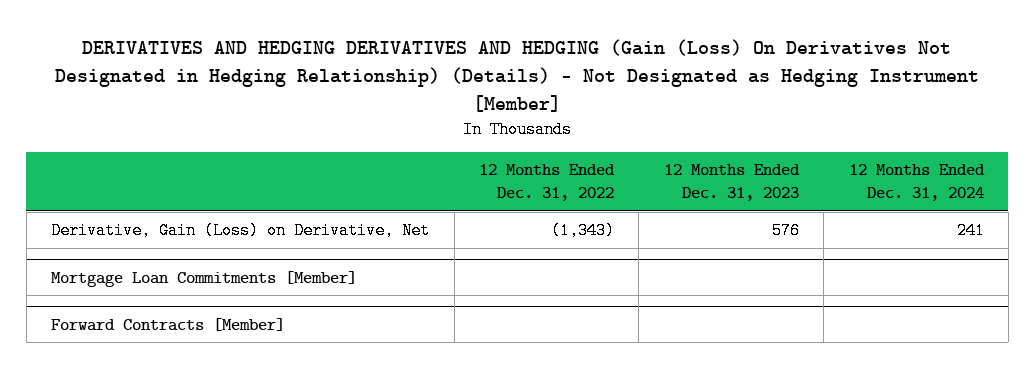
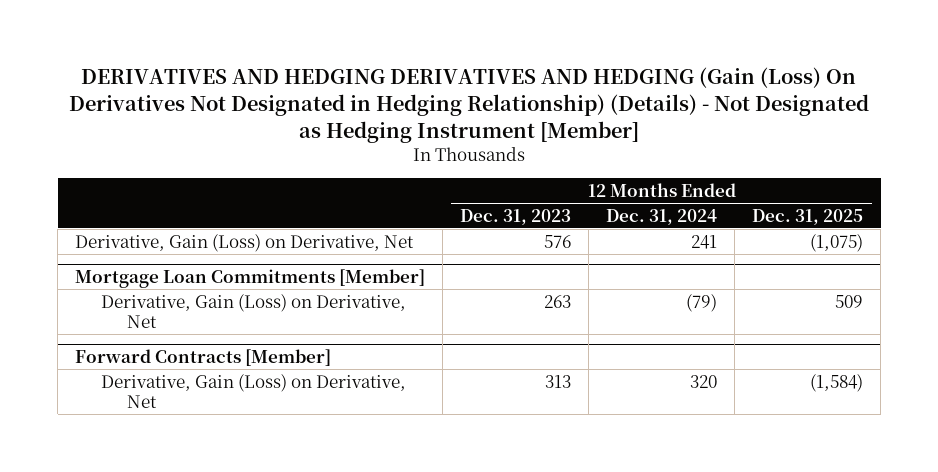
[478,164,615,202] 12 Months Ended Dec. 31, 2022 -> none
none -> [752,208,864,225] Dec. 31, 2025
none -> [101,293,407,329] Derivative, Gain (Loss) on Derivative, Net
none -> [101,373,407,409] Derivative, Gain (Loss) on Derivative, Net

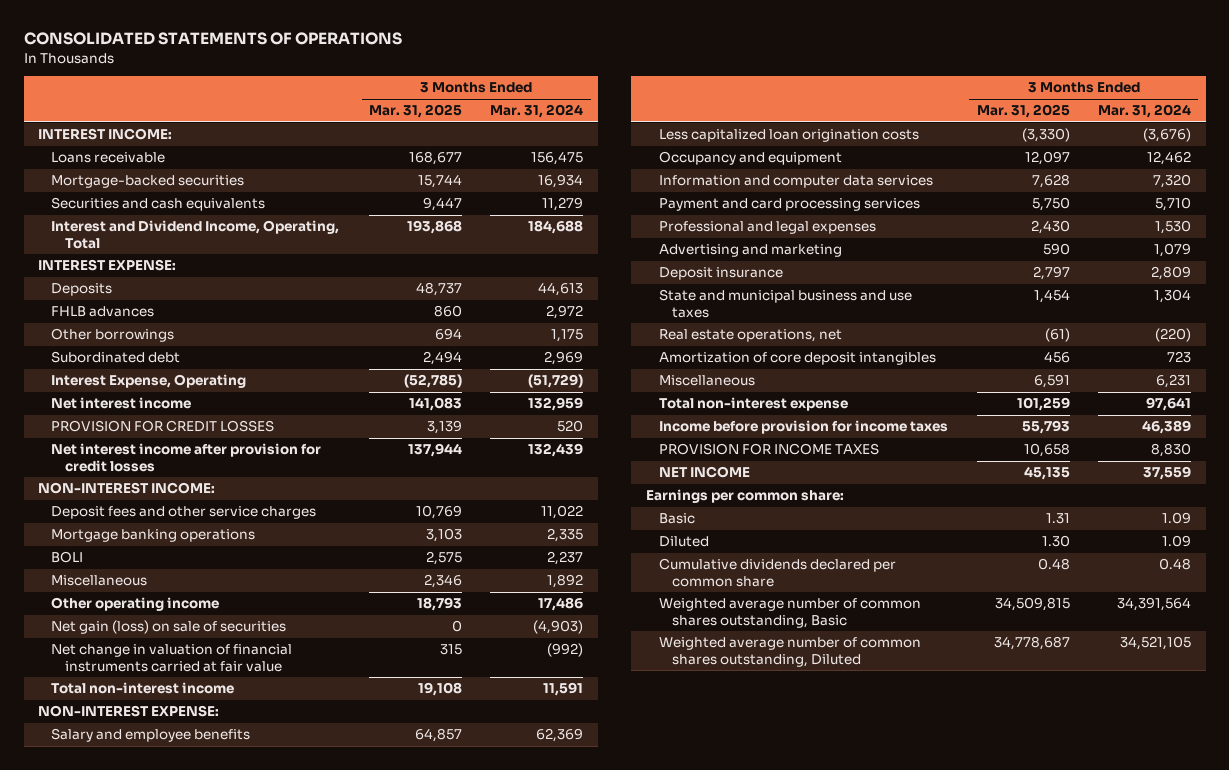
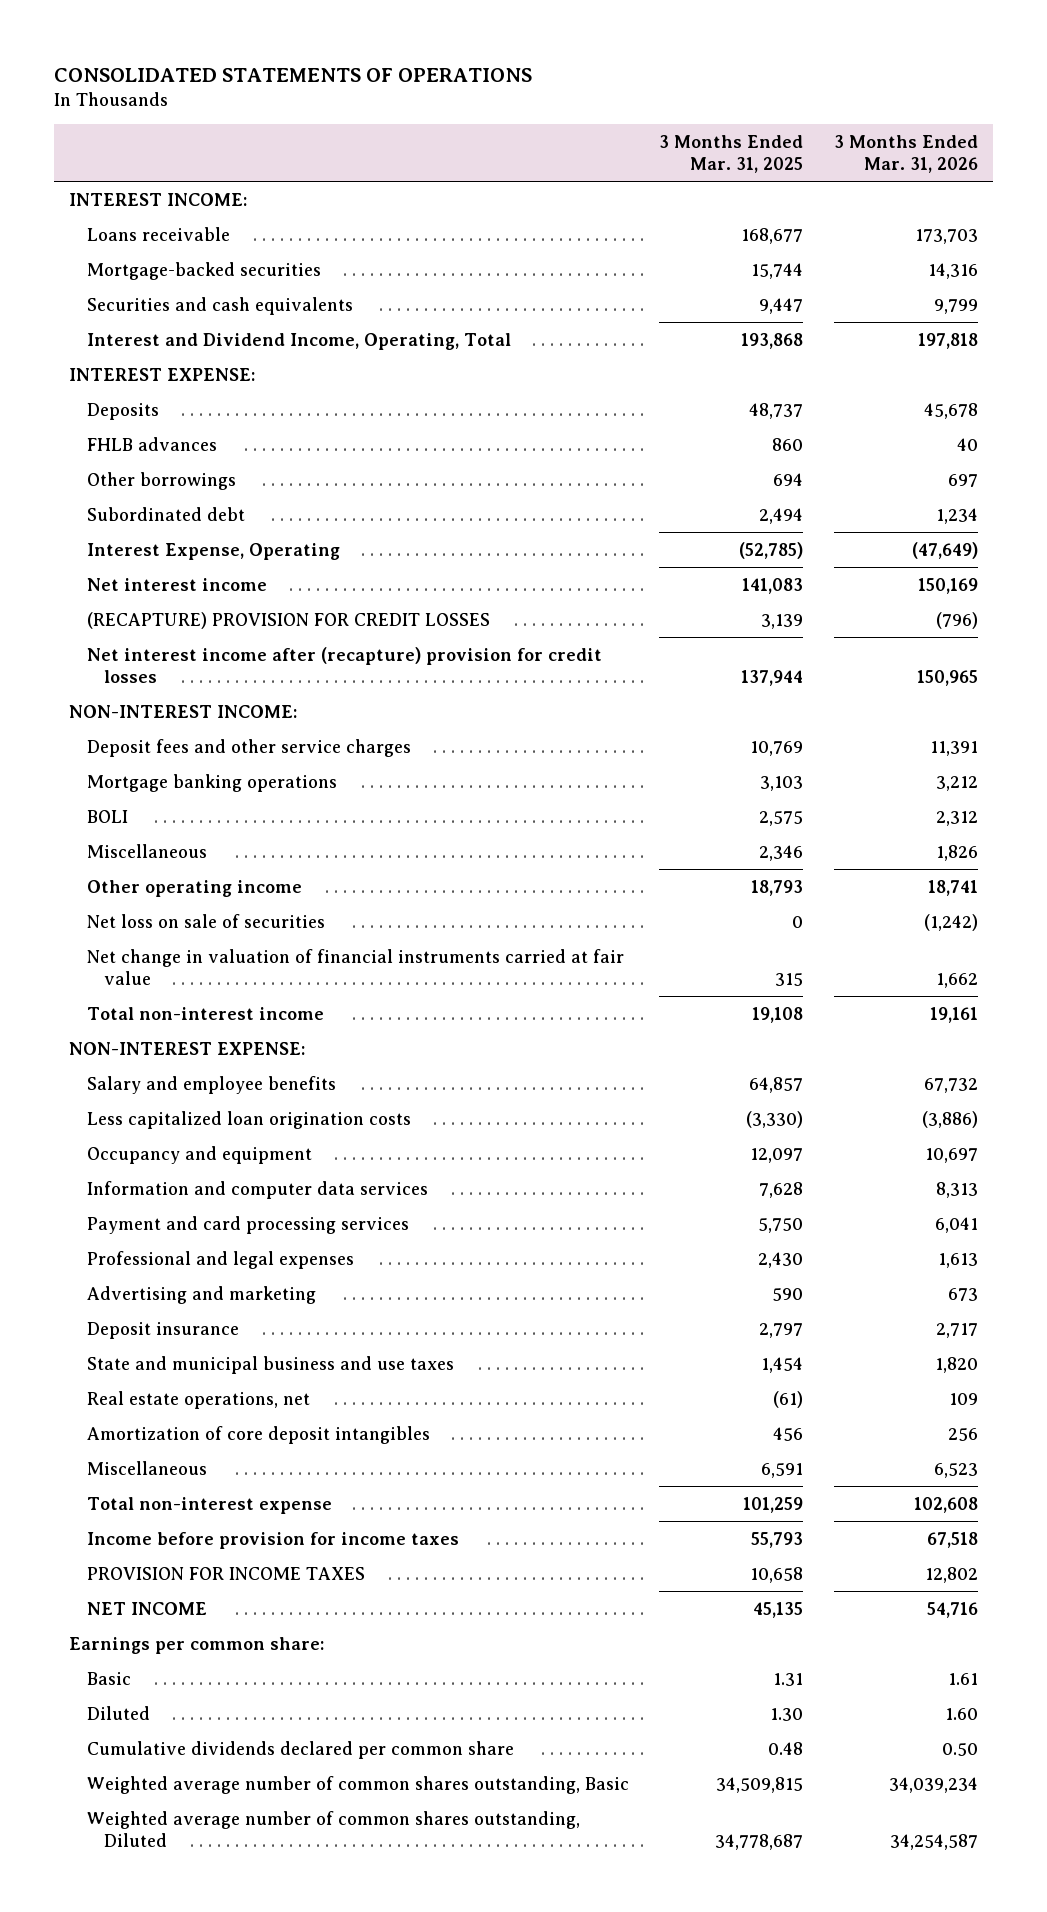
[490,104,584,119] Mar. 31, 2024 -> none
none -> [833,134,978,173] 3 Months Ended Mar. 31, 2026
[51,420,275,433] PROVISION FOR CREDIT LOSSES -> [86,611,490,629] (RECAPTURE) PROVISION FOR CREDIT LOSSES
[51,443,322,472] Net interest income after provision for credit losses -> [86,646,602,683] Net interest income after (recapture) provision for credit losses
[51,620,287,635] Net gain (loss) on sale of securities -> [86,913,325,928] Net loss on sale of securities

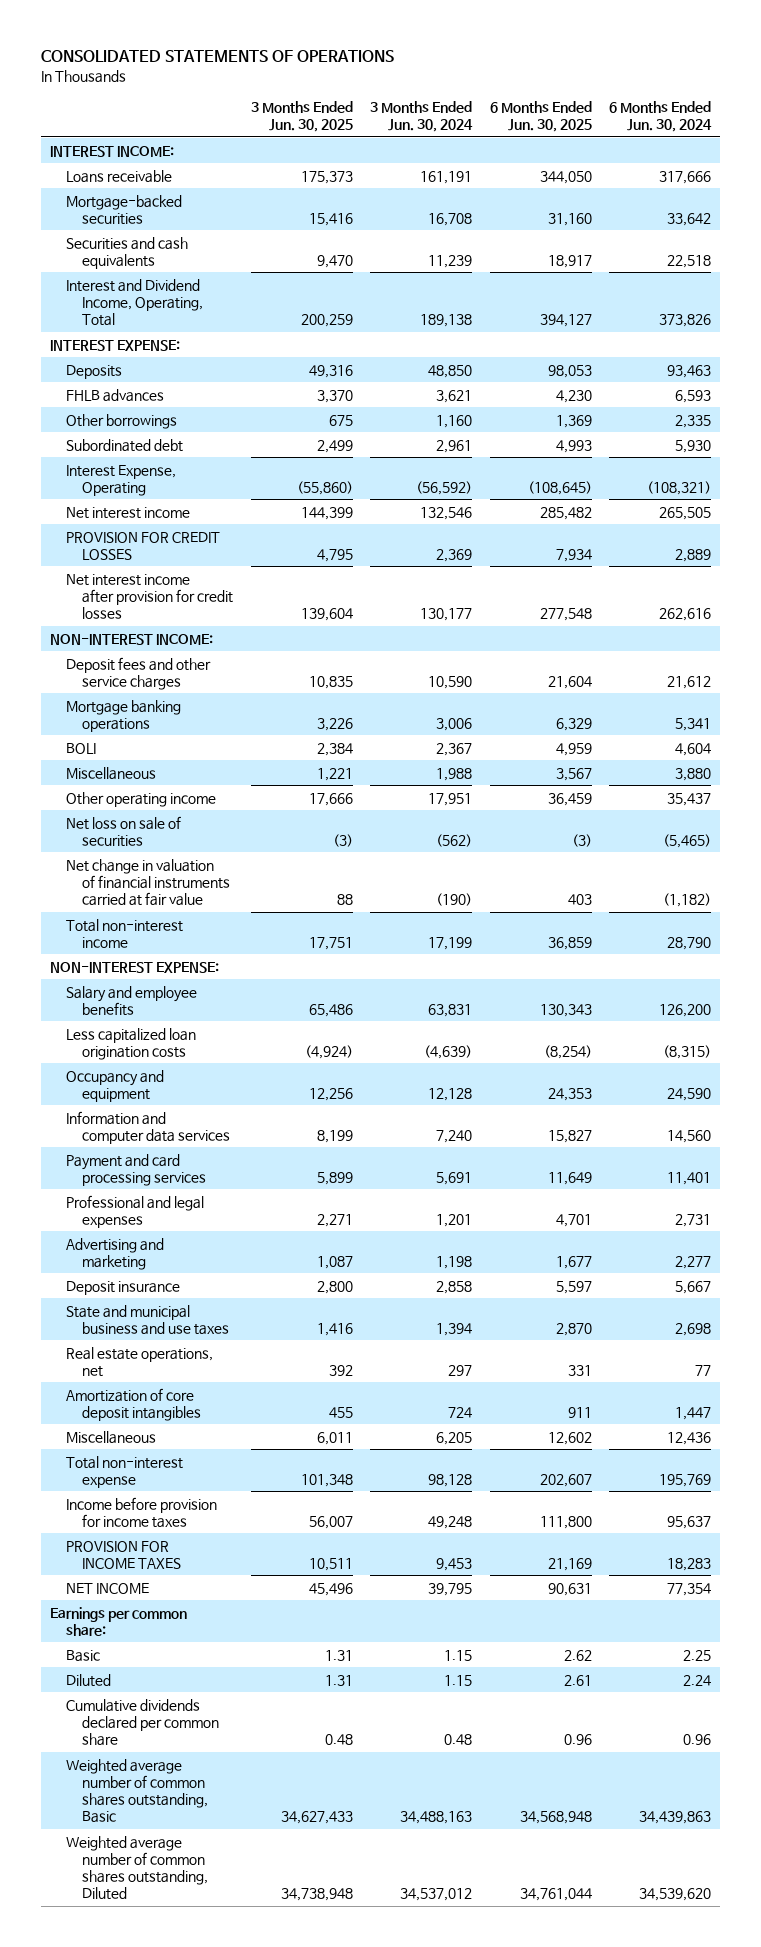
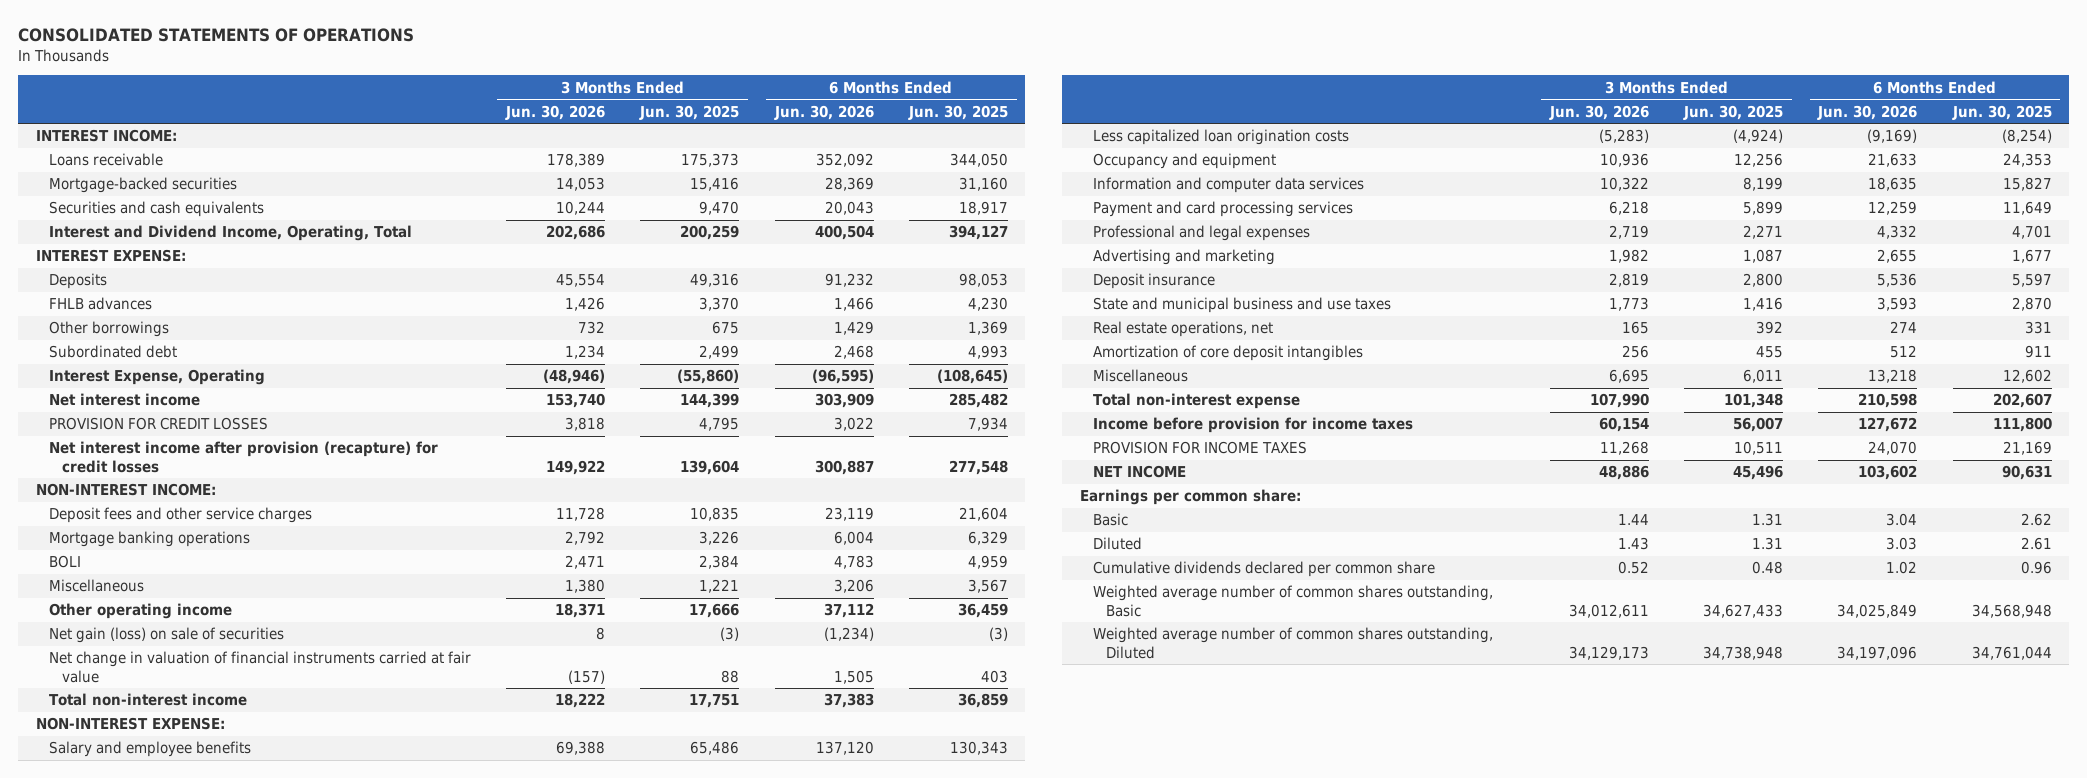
[370,100,474,133] 3 Months Ended Jun. 30, 2024 -> none
[609,100,713,133] 6 Months Ended Jun. 30, 2024 -> none
none -> [505,104,606,120] Jun. 30, 2026
none -> [773,104,874,120] Jun. 30, 2026
[66,573,234,619] Net interest income after provision for credit losses -> [48,441,438,473] Net interest income after provision (recapture) for credit losses
[66,815,182,847] Net loss on sale of securities -> [48,627,284,644] Net gain (loss) on sale of securities

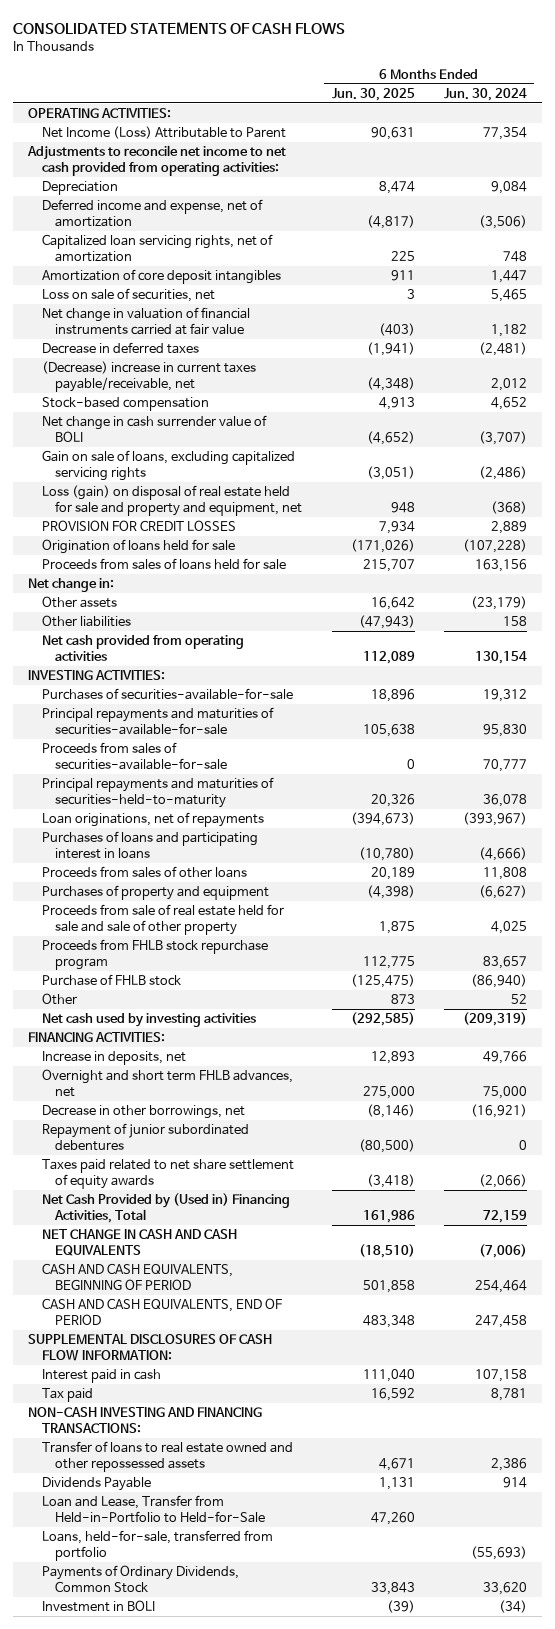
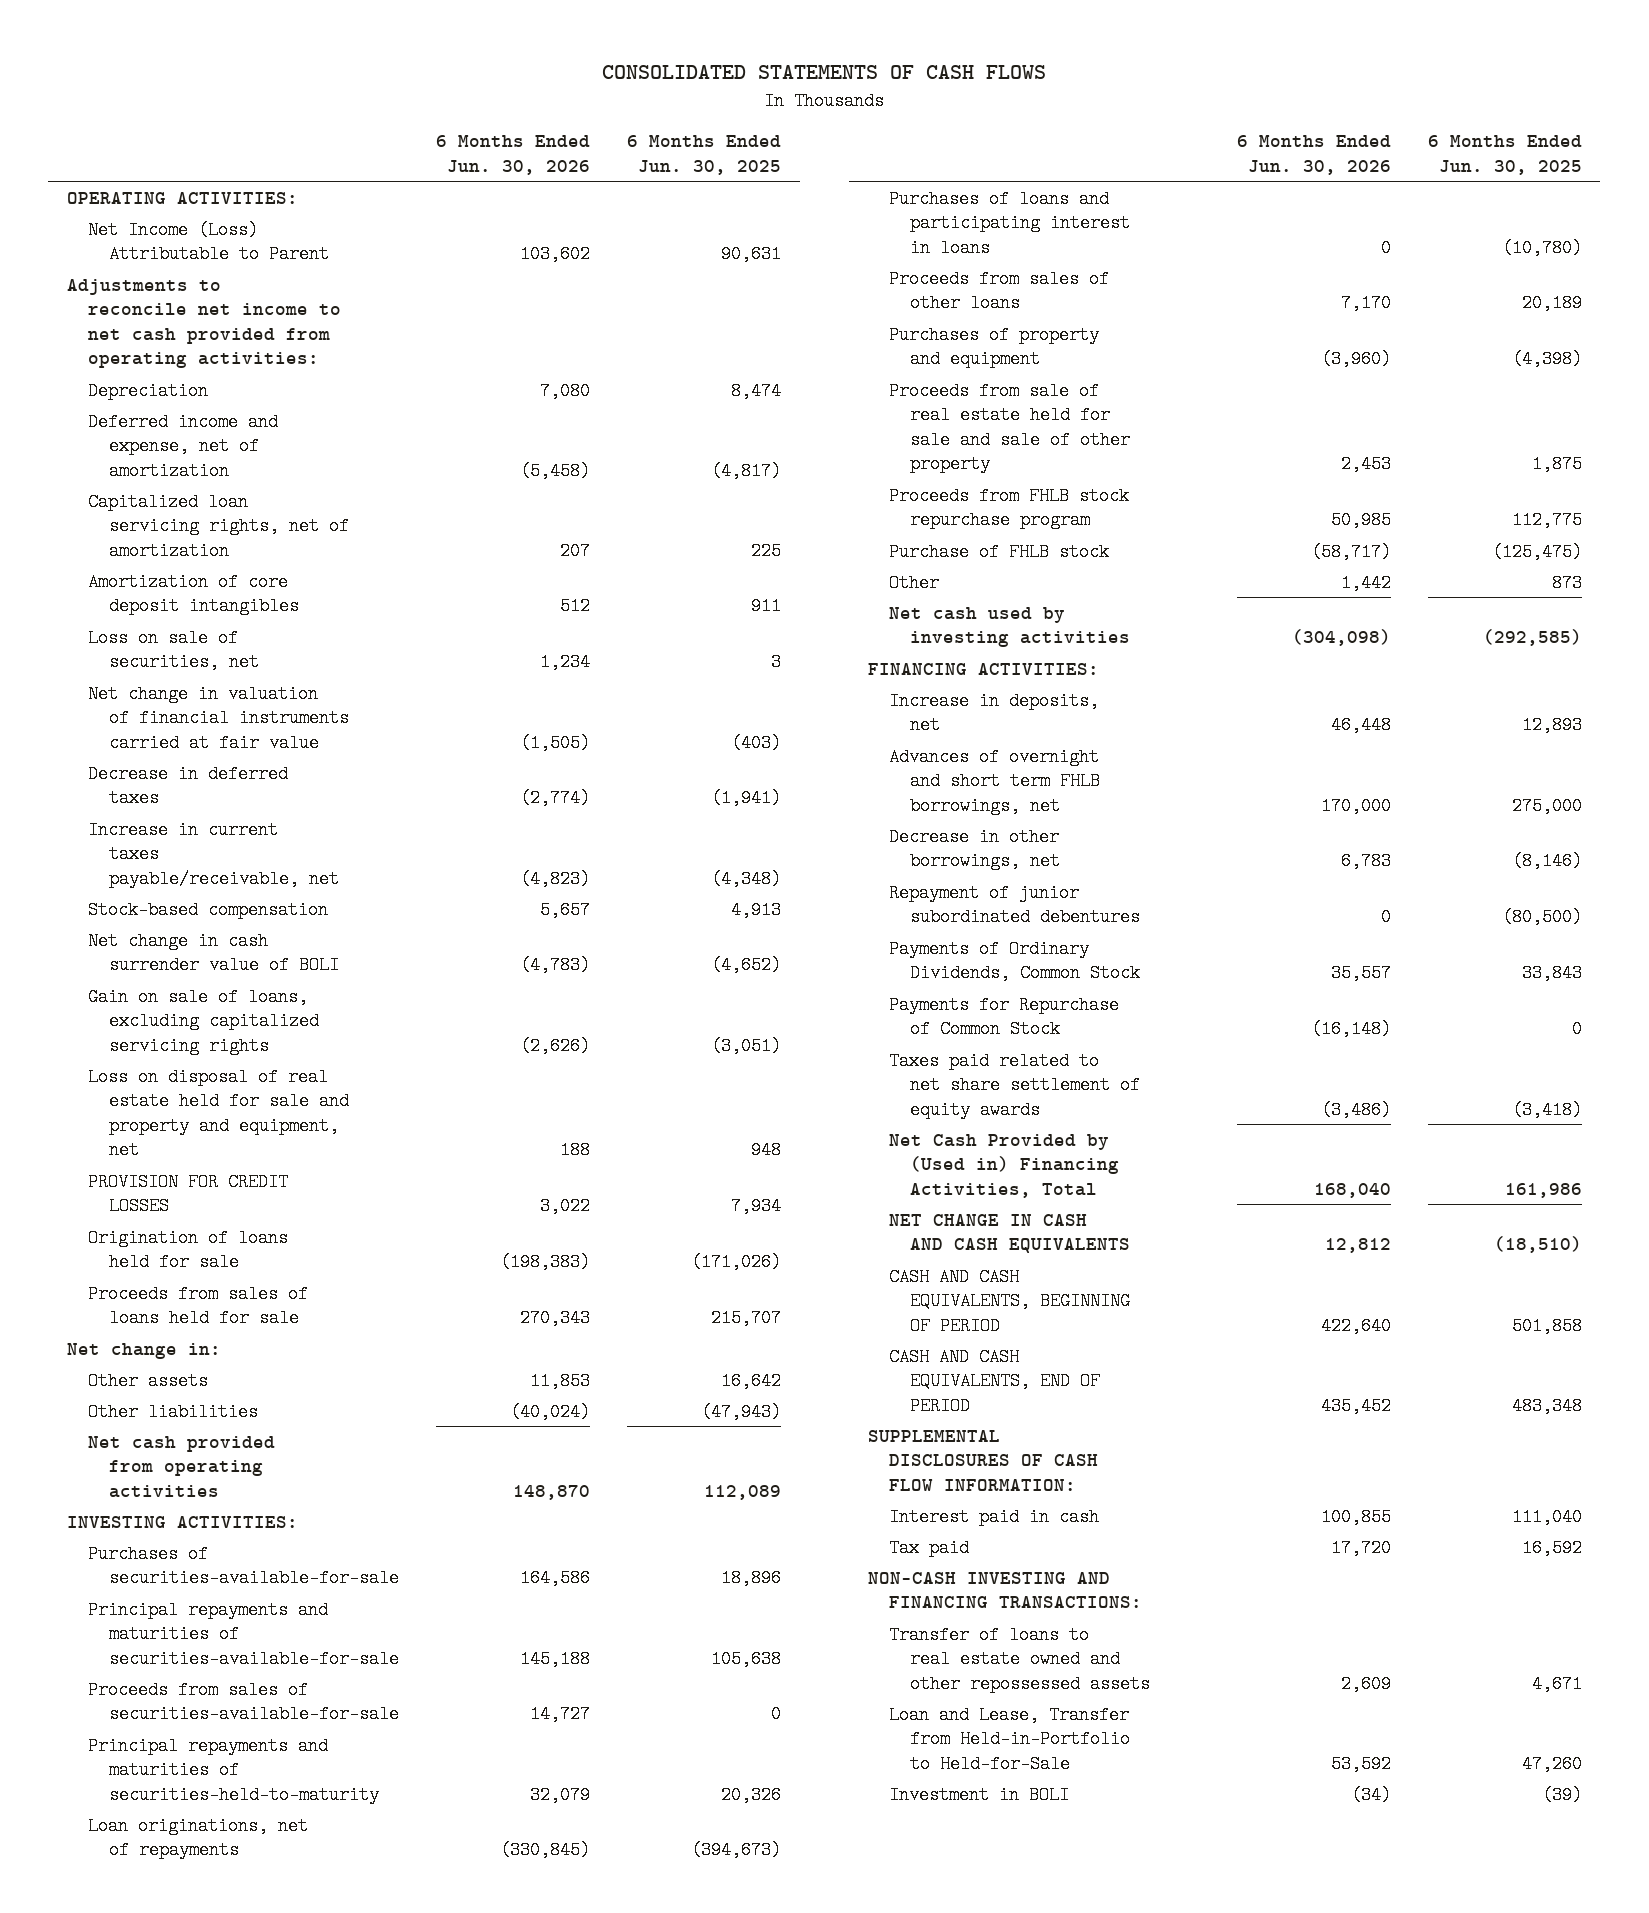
[444,87,528,101] Jun. 30, 2024 -> none
none -> [436,135,591,175] 6 Months Ended Jun. 30, 2026
[41,361,256,393] (Decrease) increase in current taxes payable/receivable, net -> [87,820,340,888] Increase in current taxes payable/receivable, net
[41,485,302,517] Loss (gain) on disposal of real estate held for sale and property and equipment, net -> [87,1067,350,1159] Loss on disposal of real estate held for sale and property and equipment, net
[41,1069,293,1098] Overnight and short term FHLB advances, net -> [888,747,1101,815] Advances of overnight and short term FHLB borrowings, net
[41,1565,239,1594] Payments of Ordinary Dividends, Common Stock -> [888,939,1141,983] Payments of Ordinary Dividends, Common Stock
none -> [888,995,1119,1039] Payments for Repurchase of Common Stock
[41,1477,151,1492] Dividends Payable -> none
[41,1530,273,1562] Loans, held-for-sale, transferred from portfolio -> none

